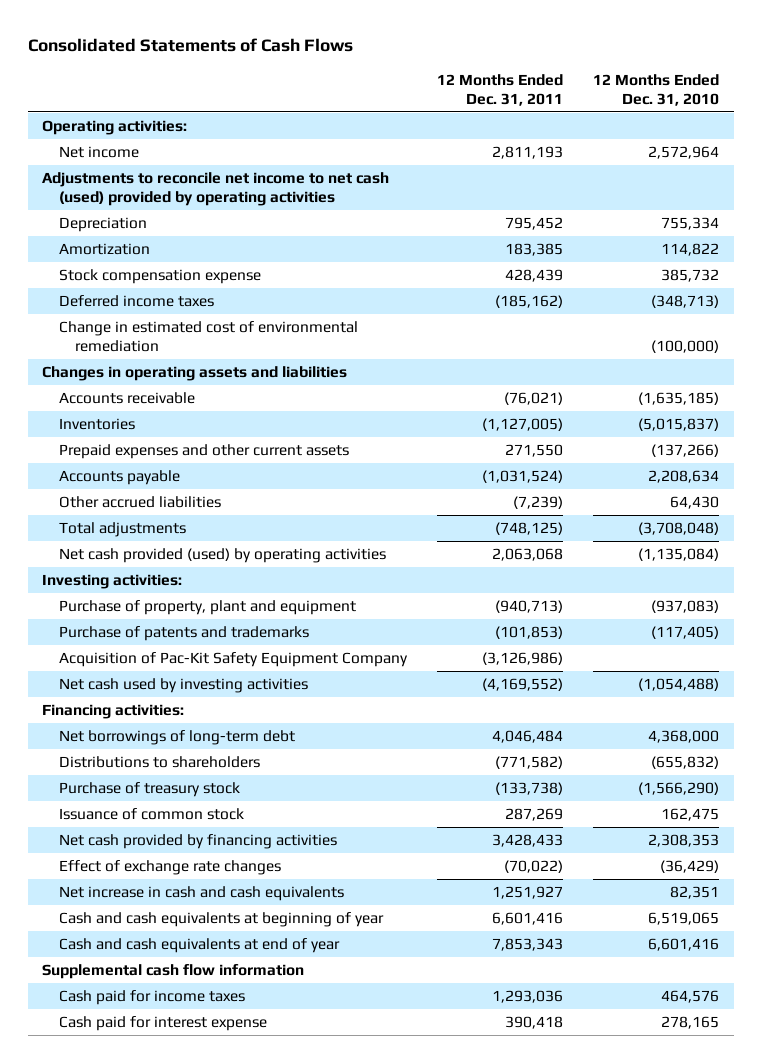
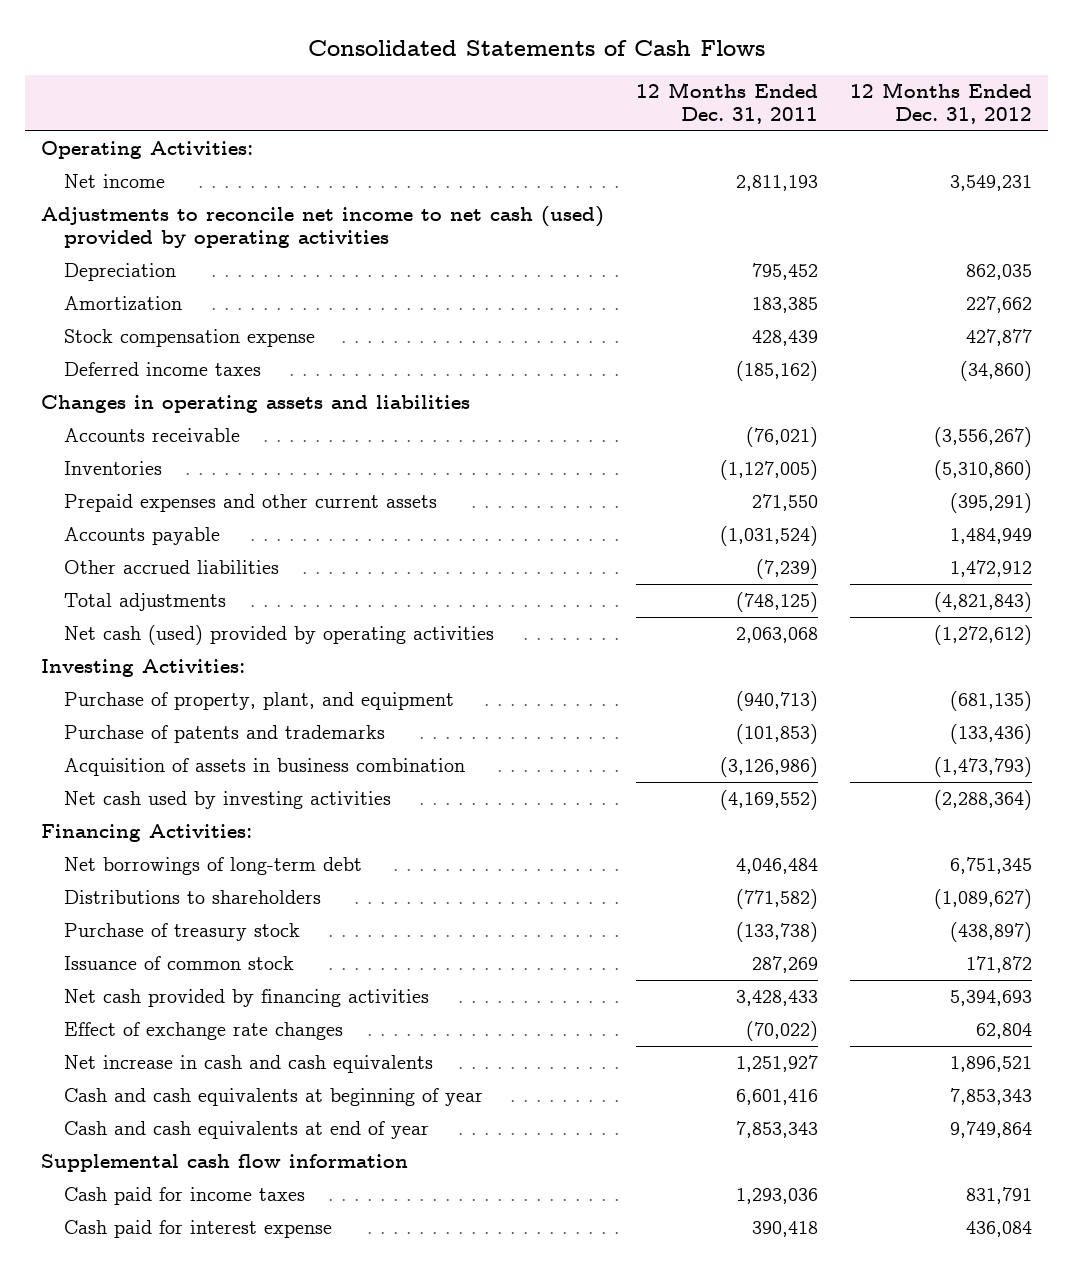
[592,73,719,106] 12 Months Ended Dec. 31, 2010 -> none
none -> [850,82,1033,125] 12 Months Ended Dec. 31, 2012
[42,120,188,136] Operating activities: -> [41,141,254,160] Operating Activities:
[58,321,358,352] Change in estimated cost of environmental remediation -> none
[58,548,386,564] Net cash provided (used) by operating activities -> [63,625,494,646] Net cash (used) provided by operating activities
[42,574,183,590] Investing activities: -> [41,659,246,678] Investing Activities:
[58,600,356,616] Purchase of property, plant and equipment -> [63,692,454,711] Purchase of property, plant, and equipment
[58,652,408,668] Acquisition of Pac-Kit Safety Equipment Company -> [63,758,465,777] Acquisition of assets in business combination
[42,704,185,720] Financing activities: -> [41,824,253,843] Financing Activities:

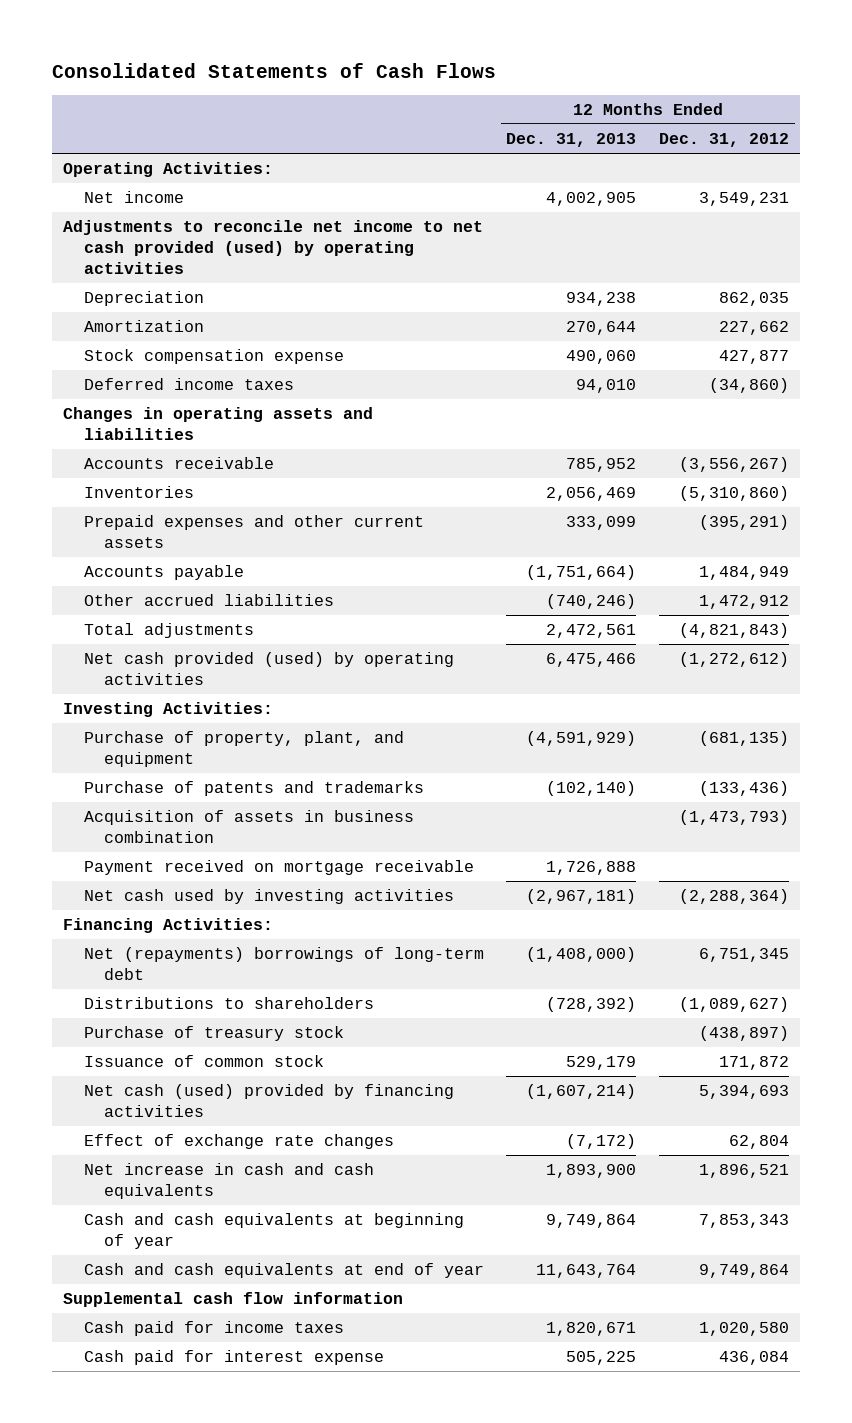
[636,82,819,125] 12 Months Ended Dec. 31, 2011 -> none
none -> [506,133,637,148] Dec. 31, 2013
[41,206,605,249] Adjustments to reconcile net income to net cash (used) provided by operating activities -> [63,220,484,274] Adjustments to reconcile net income to net cash provided (used) by operating activities
[63,625,494,646] Net cash (used) provided by operating activities -> [83,652,454,685] Net cash provided (used) by operating activities
none -> [83,860,474,876] Payment received on mortgage receivable
[63,857,362,876] Net borrowings of long-term debt -> [83,947,484,980] Net (repayments) borrowings of long-term debt
[63,989,429,1008] Net cash provided by financing activities -> [83,1084,454,1117] Net cash (used) provided by financing activities
[966,1187,1033,1205] 831,791 -> [699,1322,790,1337] 1,020,580

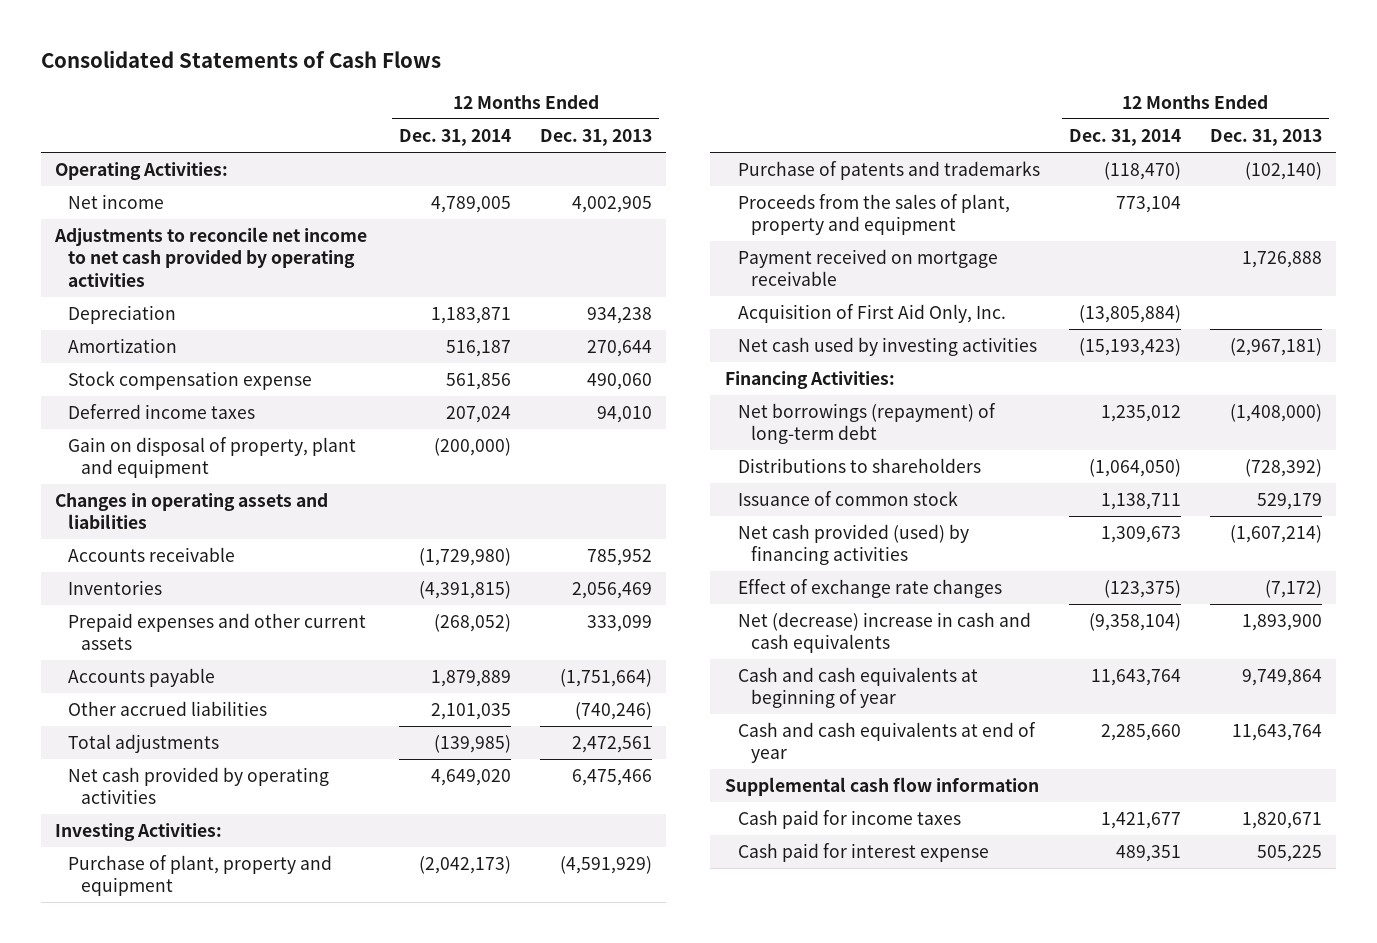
[659,133,790,148] Dec. 31, 2012 -> none
none -> [399,128,512,146] Dec. 31, 2014
[63,220,484,274] Adjustments to reconcile net income to net cash provided (used) by operating activities -> [54,226,368,287] Adjustments to reconcile net income to net cash provided by operating activities
none -> [68,436,357,479] Gain on disposal of property, plant and equipment
[83,652,454,685] Net cash provided (used) by operating activities -> [68,766,330,805] Net cash provided by operating activities
[83,731,404,767] Purchase of property, plant, and equipment -> [68,854,333,897] Purchase of plant, property and equipment
[83,810,414,843] Acquisition of assets in business combination -> none
none -> [737,193,1010,236] Proceeds from the sales of plant, property and equipment
none -> [737,303,1006,323] Acquisition of First Aid Only, Inc.
[83,947,484,980] Net (repayments) borrowings of long-term debt -> [737,402,996,445] Net borrowings (repayment) of long-term debt
[83,1026,344,1042] Purchase of treasury stock -> none
[83,1084,454,1117] Net cash (used) provided by financing activities -> [737,523,969,566] Net cash provided (used) by financing activities
[83,1163,374,1199] Net increase in cash and cash equivalents -> [737,611,1031,654] Net (decrease) increase in cash and cash equivalents

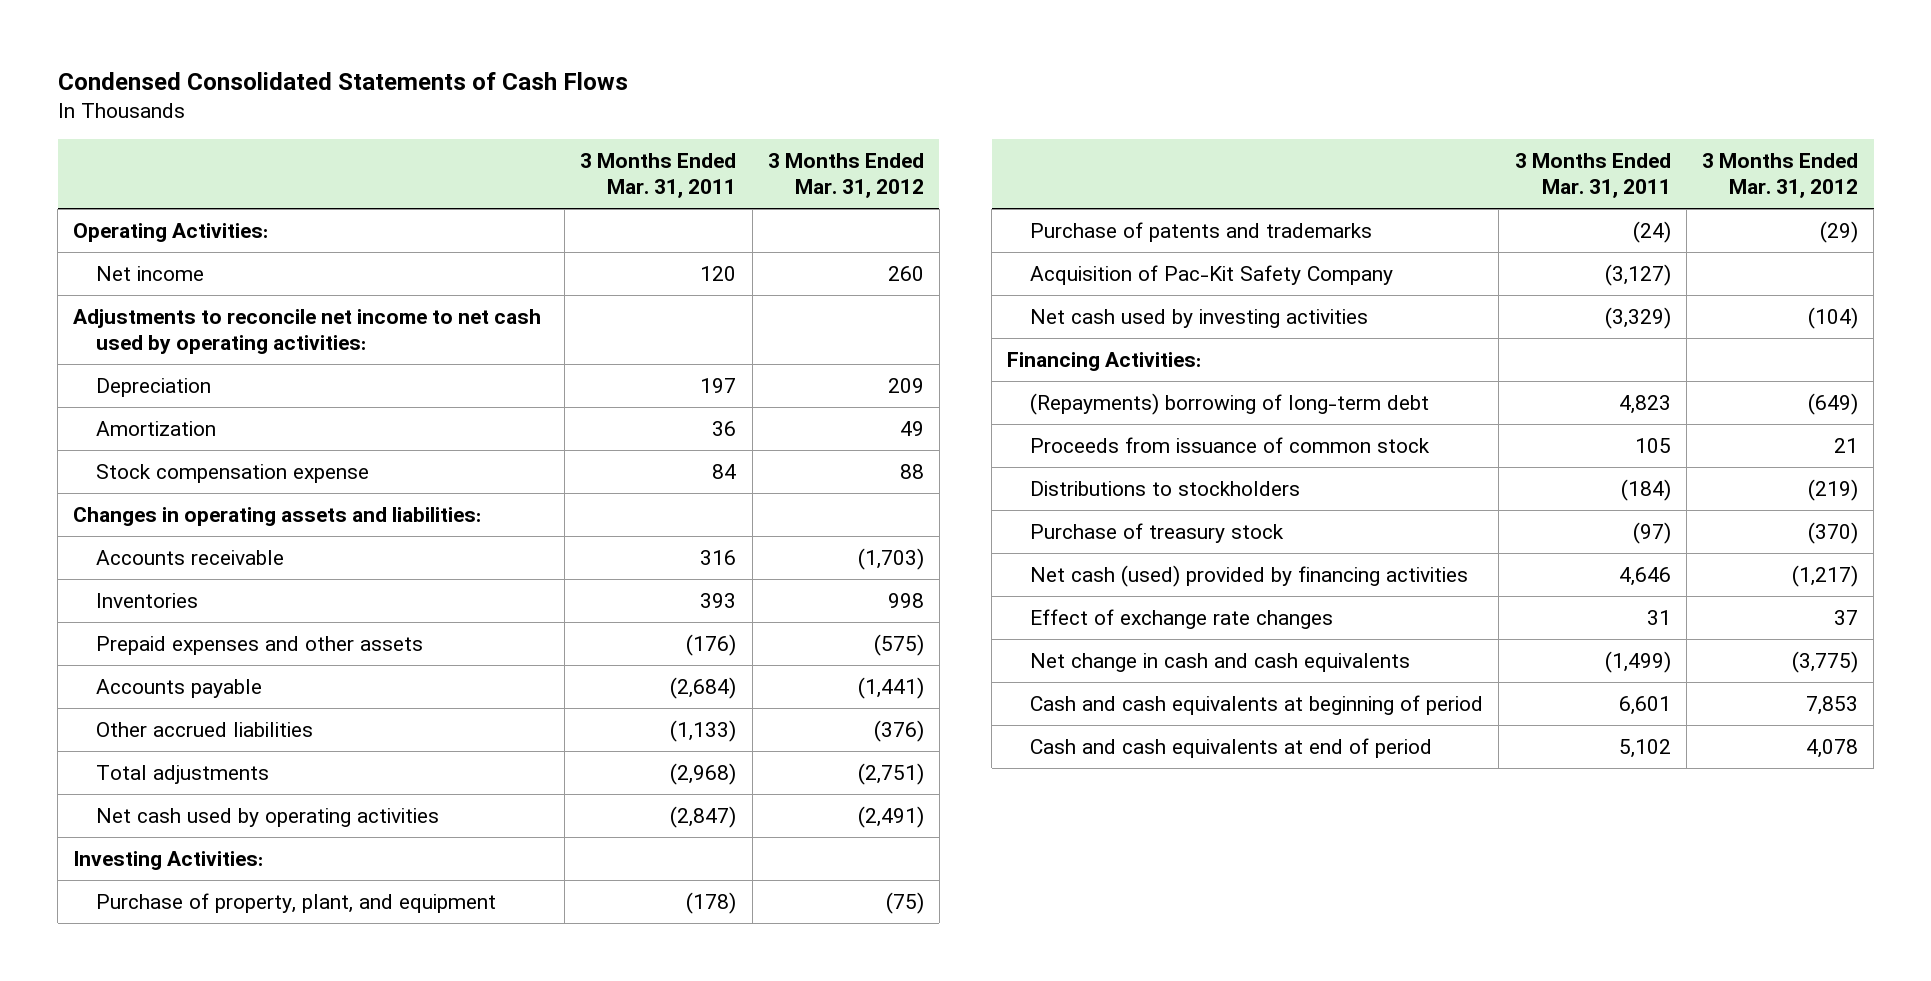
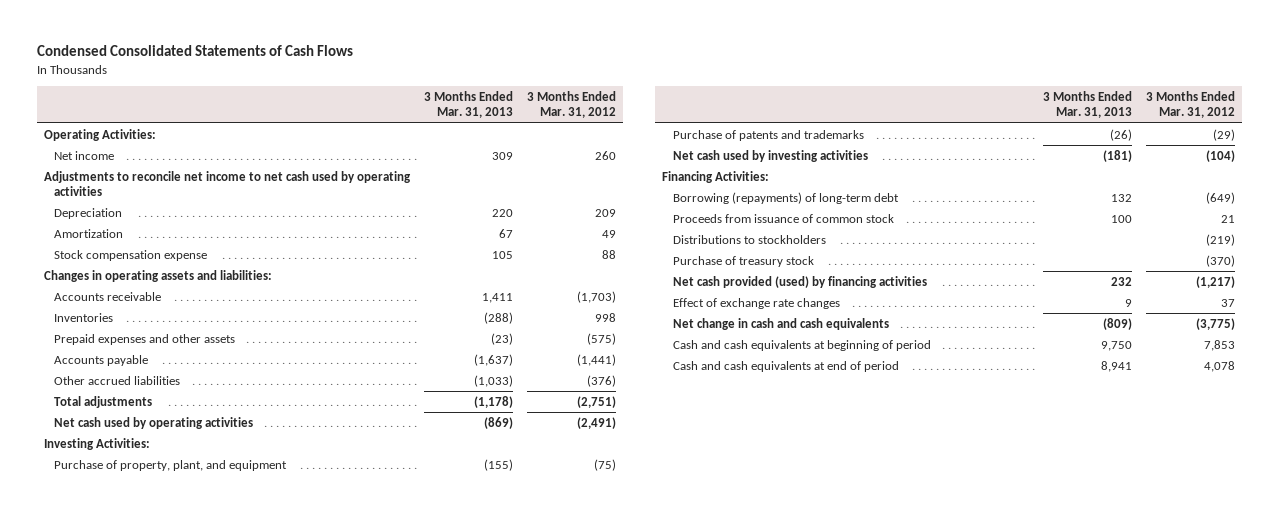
[580,153,737,199] 3 Months Ended Mar. 31, 2011 -> none
none -> [424,91,514,119] 3 Months Ended Mar. 31, 2013
[73,308,542,354] Adjustments to reconcile net income to net cash used by operating activities: -> [43,170,411,196] Adjustments to reconcile net income to net cash used by operating activities
[1030,264,1394,285] Acquisition of Pac-Kit Safety Company -> none
[1030,392,1430,415] (Repayments) borrowing of long-term debt -> [672,191,899,204] Borrowing (repayments) of long-term debt
[1030,564,1469,587] Net cash (used) provided by financing activities -> [672,275,927,288] Net cash provided (used) by financing activities

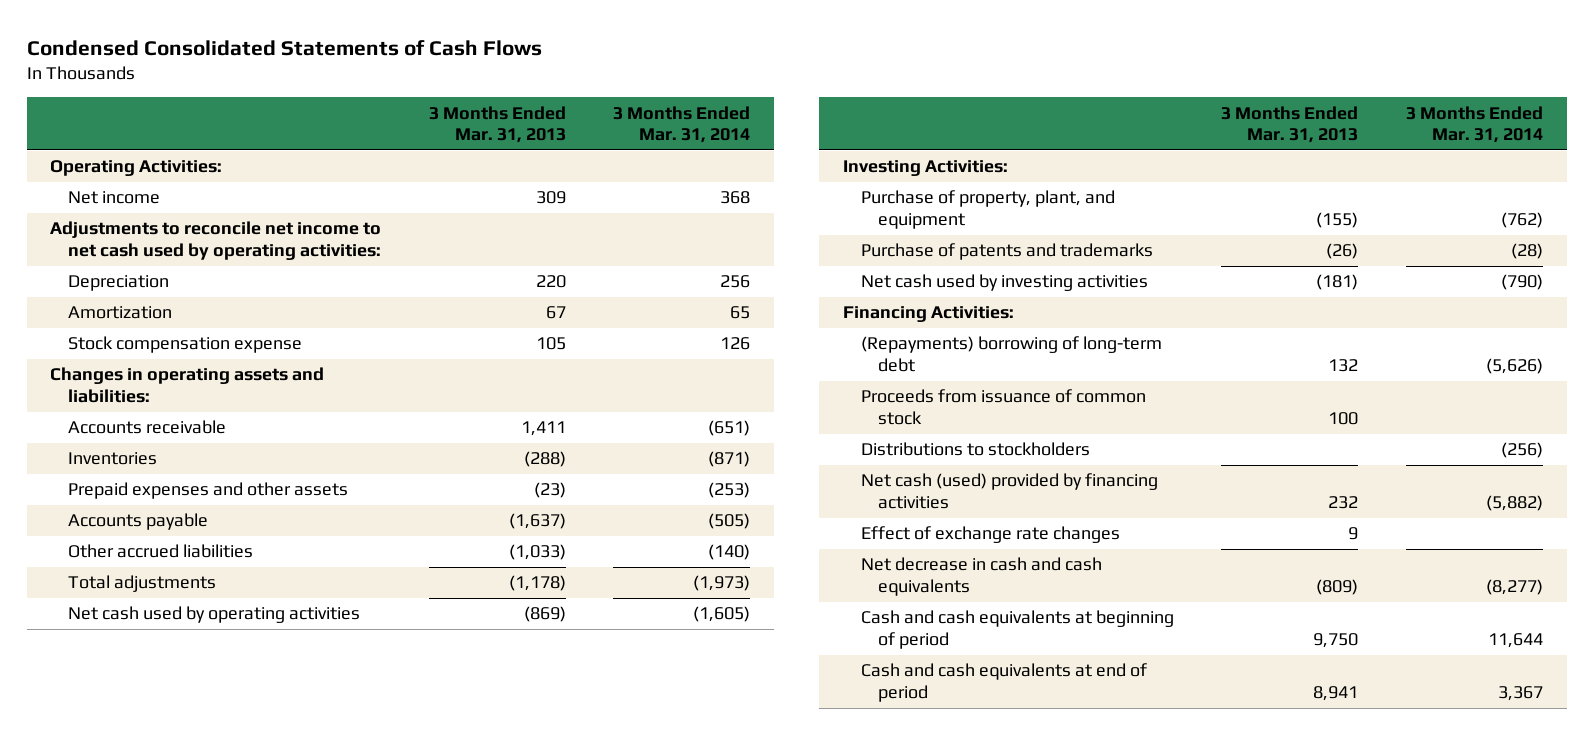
[527,91,617,119] 3 Months Ended Mar. 31, 2012 -> none
none -> [613,105,751,144] 3 Months Ended Mar. 31, 2014
[43,170,411,196] Adjustments to reconcile net income to net cash used by operating activities -> [50,221,382,261] Adjustments to reconcile net income to net cash used by operating activities:
[672,191,899,204] Borrowing (repayments) of long-term debt -> [860,336,1162,373] (Repayments) borrowing of long-term debt
[672,255,814,267] Purchase of treasury stock -> none
[672,275,927,288] Net cash provided (used) by financing activities -> [860,473,1158,510] Net cash (used) provided by financing activities
[672,317,889,330] Net change in cash and cash equivalents -> [860,557,1102,597] Net decrease in cash and cash equivalents

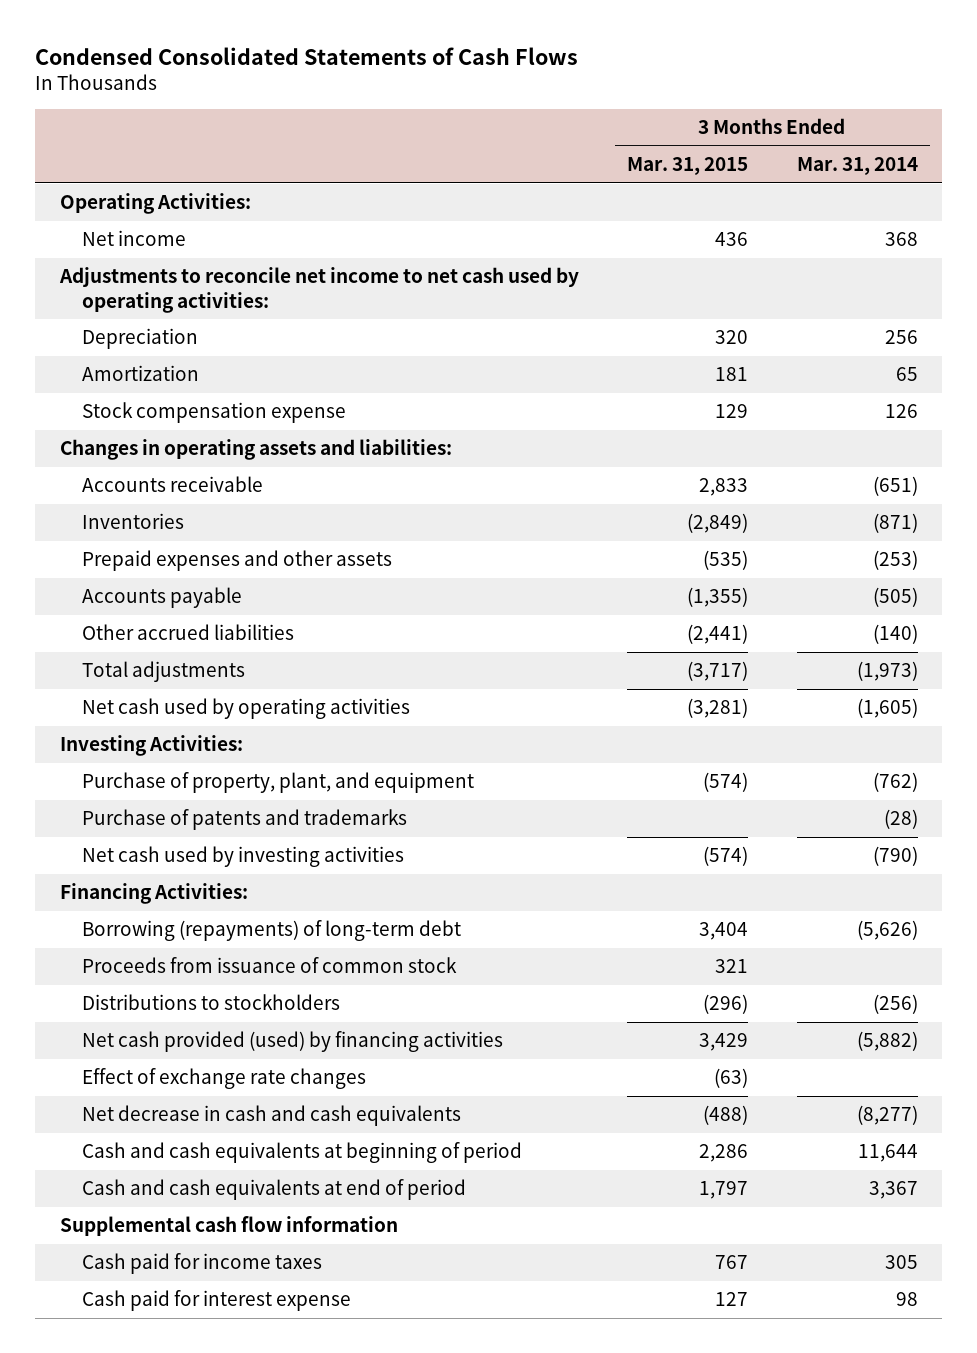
[428,105,566,144] 3 Months Ended Mar. 31, 2013 -> none
none -> [627,157,749,176] Mar. 31, 2015
[860,336,1162,373] (Repayments) borrowing of long-term debt -> [82,920,462,942] Borrowing (repayments) of long-term debt
[860,473,1158,510] Net cash (used) provided by financing activities -> [82,1031,504,1053] Net cash provided (used) by financing activities
none -> [59,1216,398,1237] Supplemental cash flow information
none -> [82,1253,323,1275] Cash paid for income taxes
none -> [82,1290,352,1312] Cash paid for interest expense

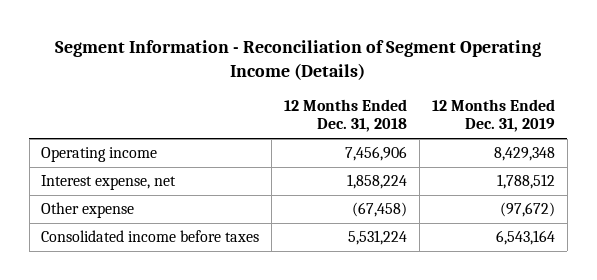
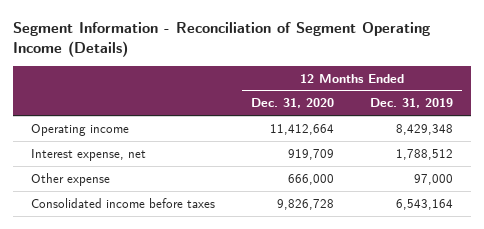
[284,99,408,133] 12 Months Ended Dec. 31, 2018 -> none
none -> [250,98,334,109] Dec. 31, 2020
[500,202,556,218] (97,672) -> [414,173,454,185] 97,000

